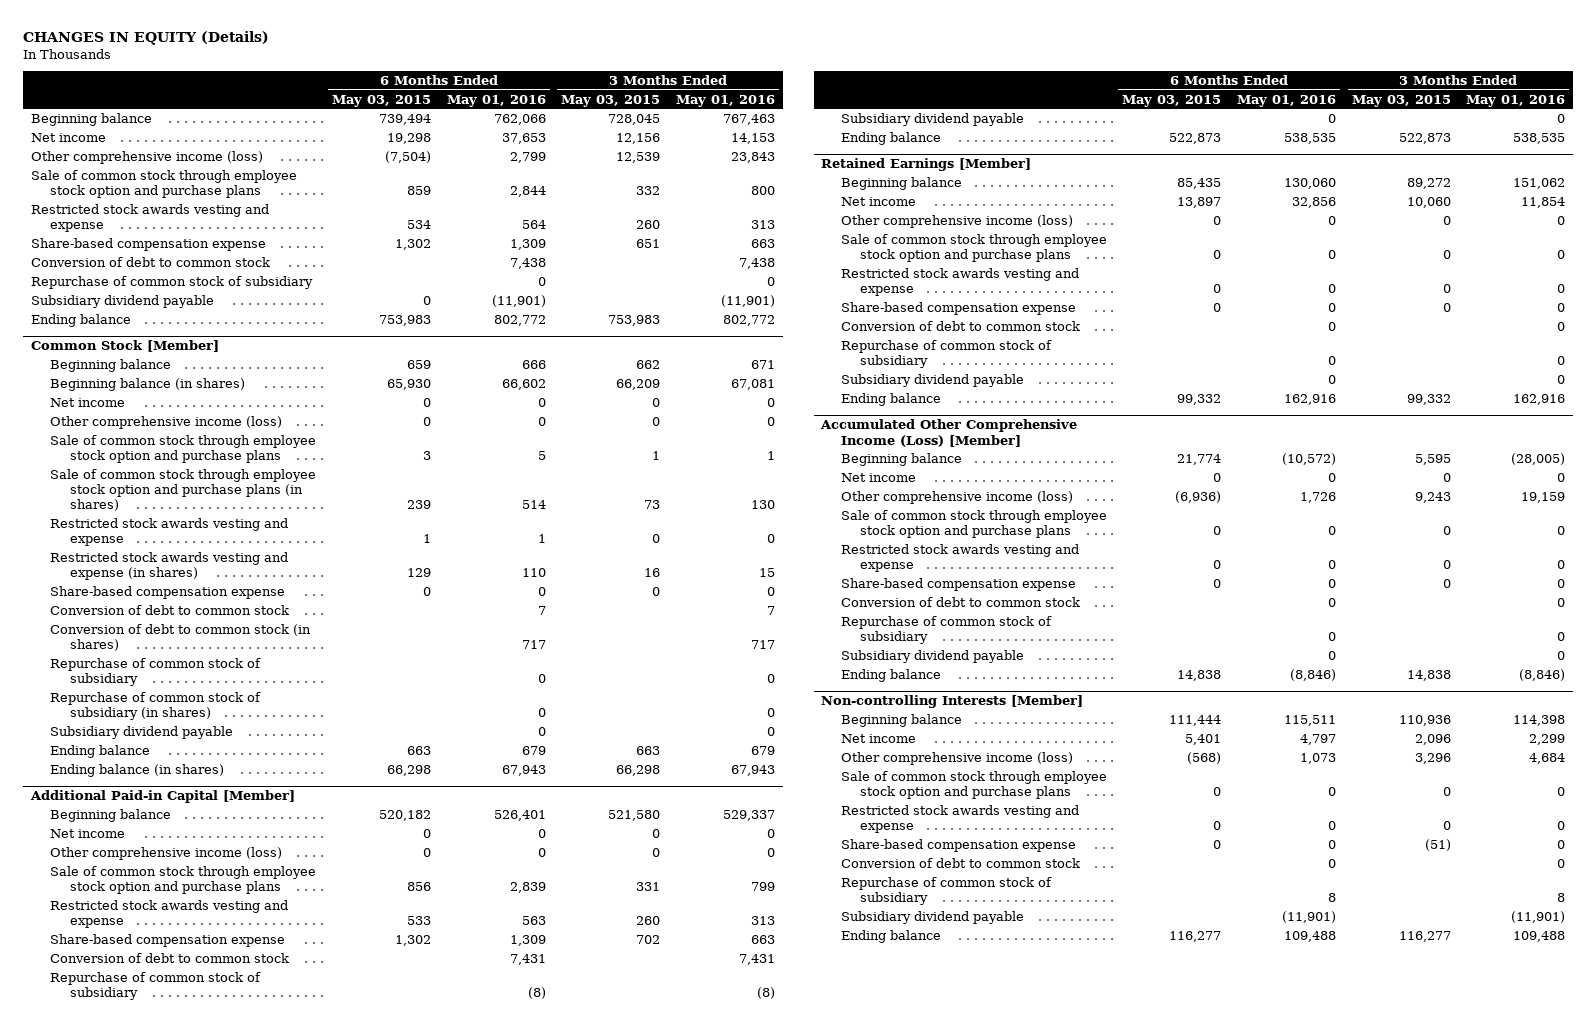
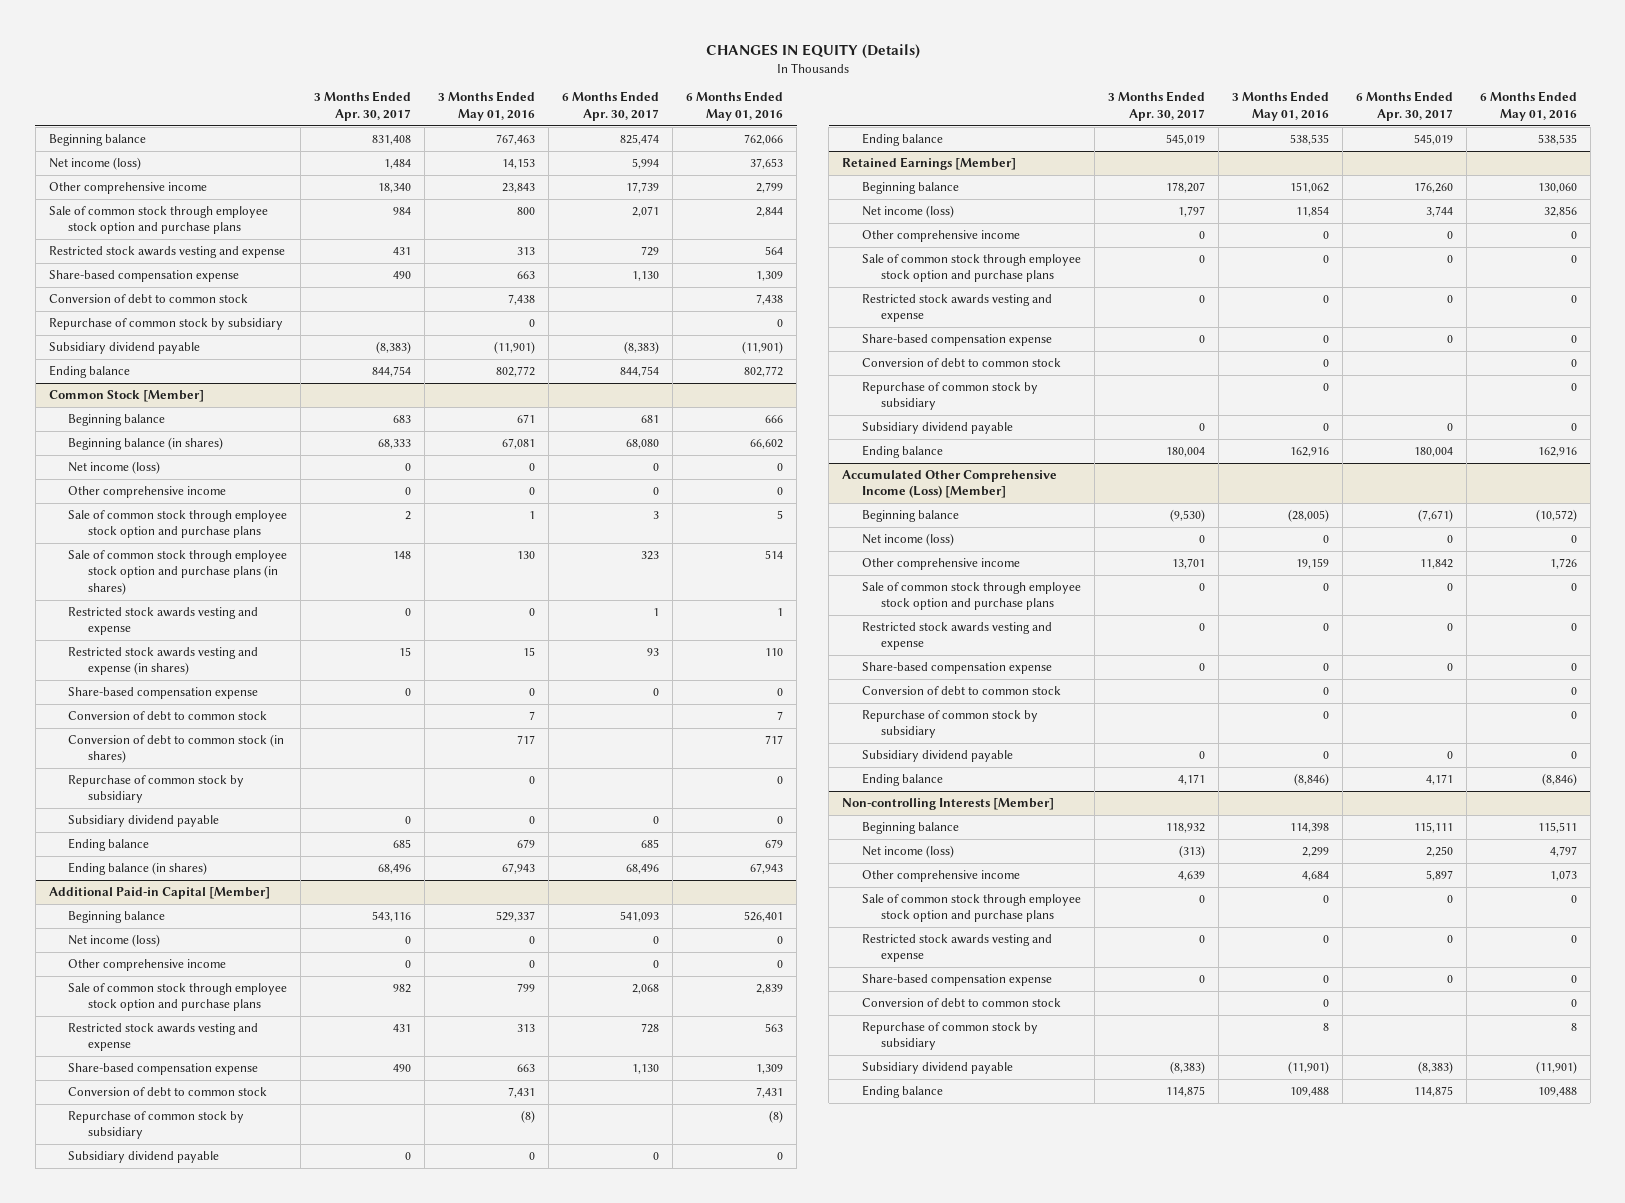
[332,94,432,107] May 03, 2015 -> none
[561,94,661,107] May 03, 2015 -> none
none -> [314,91,412,121] 3 Months Ended Apr. 30, 2017
none -> [562,91,660,121] 6 Months Ended Apr. 30, 2017
[31,132,107,142] Net income -> [48,157,141,171] Net income (loss)
[31,150,264,164] Other comprehensive income (loss) -> [48,182,207,195] Other comprehensive income
[31,275,314,289] Repurchase of common stock of subsidiary -> [48,318,283,331] Repurchase of common stock by subsidiary
[50,397,126,407] Net income -> [68,461,161,475] Net income (loss)
[50,415,283,429] Other comprehensive income (loss) -> [68,486,227,499] Other comprehensive income
[50,691,262,721] Repurchase of common stock of subsidiary (in shares) -> none
[50,657,262,687] Repurchase of common stock of subsidiary -> [68,775,245,804] Repurchase of common stock by subsidiary
[50,828,126,838] Net income -> [68,934,161,948] Net income (loss)
[50,846,283,860] Other comprehensive income (loss) -> [68,959,227,972] Other comprehensive income
[50,971,262,1001] Repurchase of common stock of subsidiary -> [68,1111,245,1140] Repurchase of common stock by subsidiary
[840,196,916,206] Net income -> [861,205,954,219] Net income (loss)
[840,214,1073,228] Other comprehensive income (loss) -> [861,230,1020,243] Other comprehensive income
[840,339,1052,369] Repurchase of common stock of subsidiary -> [861,382,1038,411] Repurchase of common stock by subsidiary
[840,472,916,482] Net income -> [861,533,954,547] Net income (loss)
[840,490,1073,504] Other comprehensive income (loss) -> [861,558,1020,571] Other comprehensive income
[840,615,1052,645] Repurchase of common stock of subsidiary -> [861,710,1038,739] Repurchase of common stock by subsidiary
[840,733,916,743] Net income -> [861,845,954,859] Net income (loss)
[840,751,1073,765] Other comprehensive income (loss) -> [861,870,1020,883] Other comprehensive income
[840,876,1052,906] Repurchase of common stock of subsidiary -> [861,1022,1038,1051] Repurchase of common stock by subsidiary

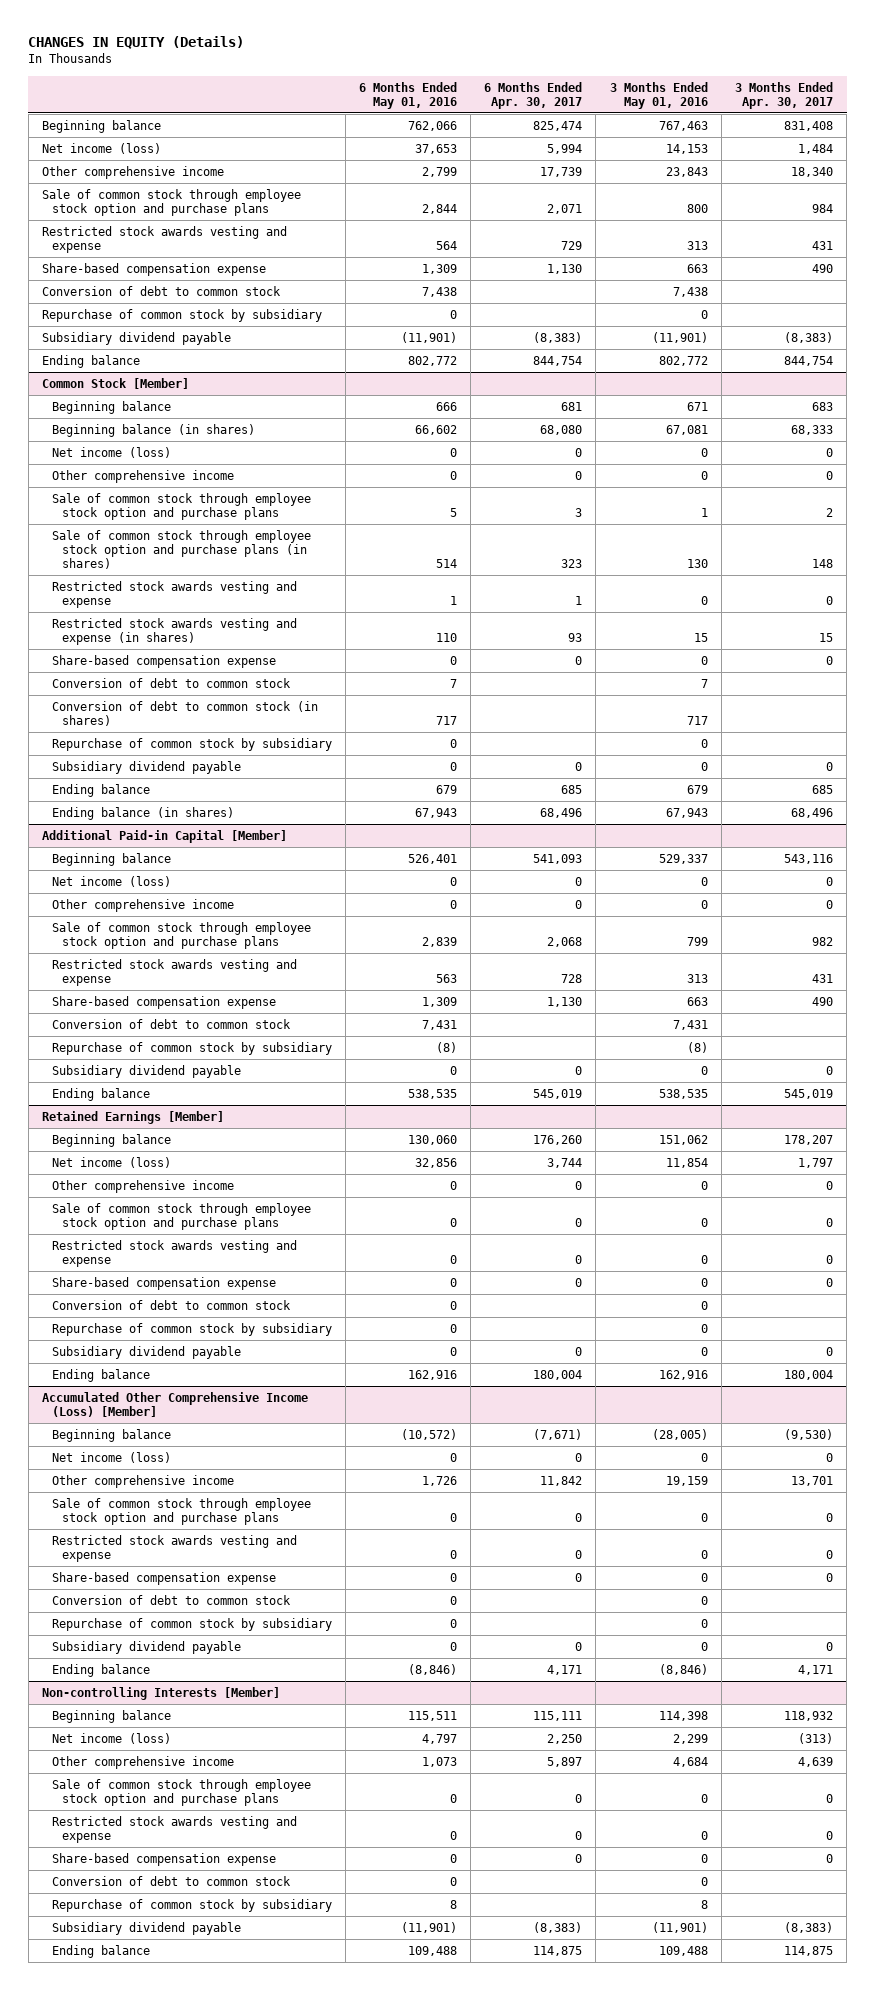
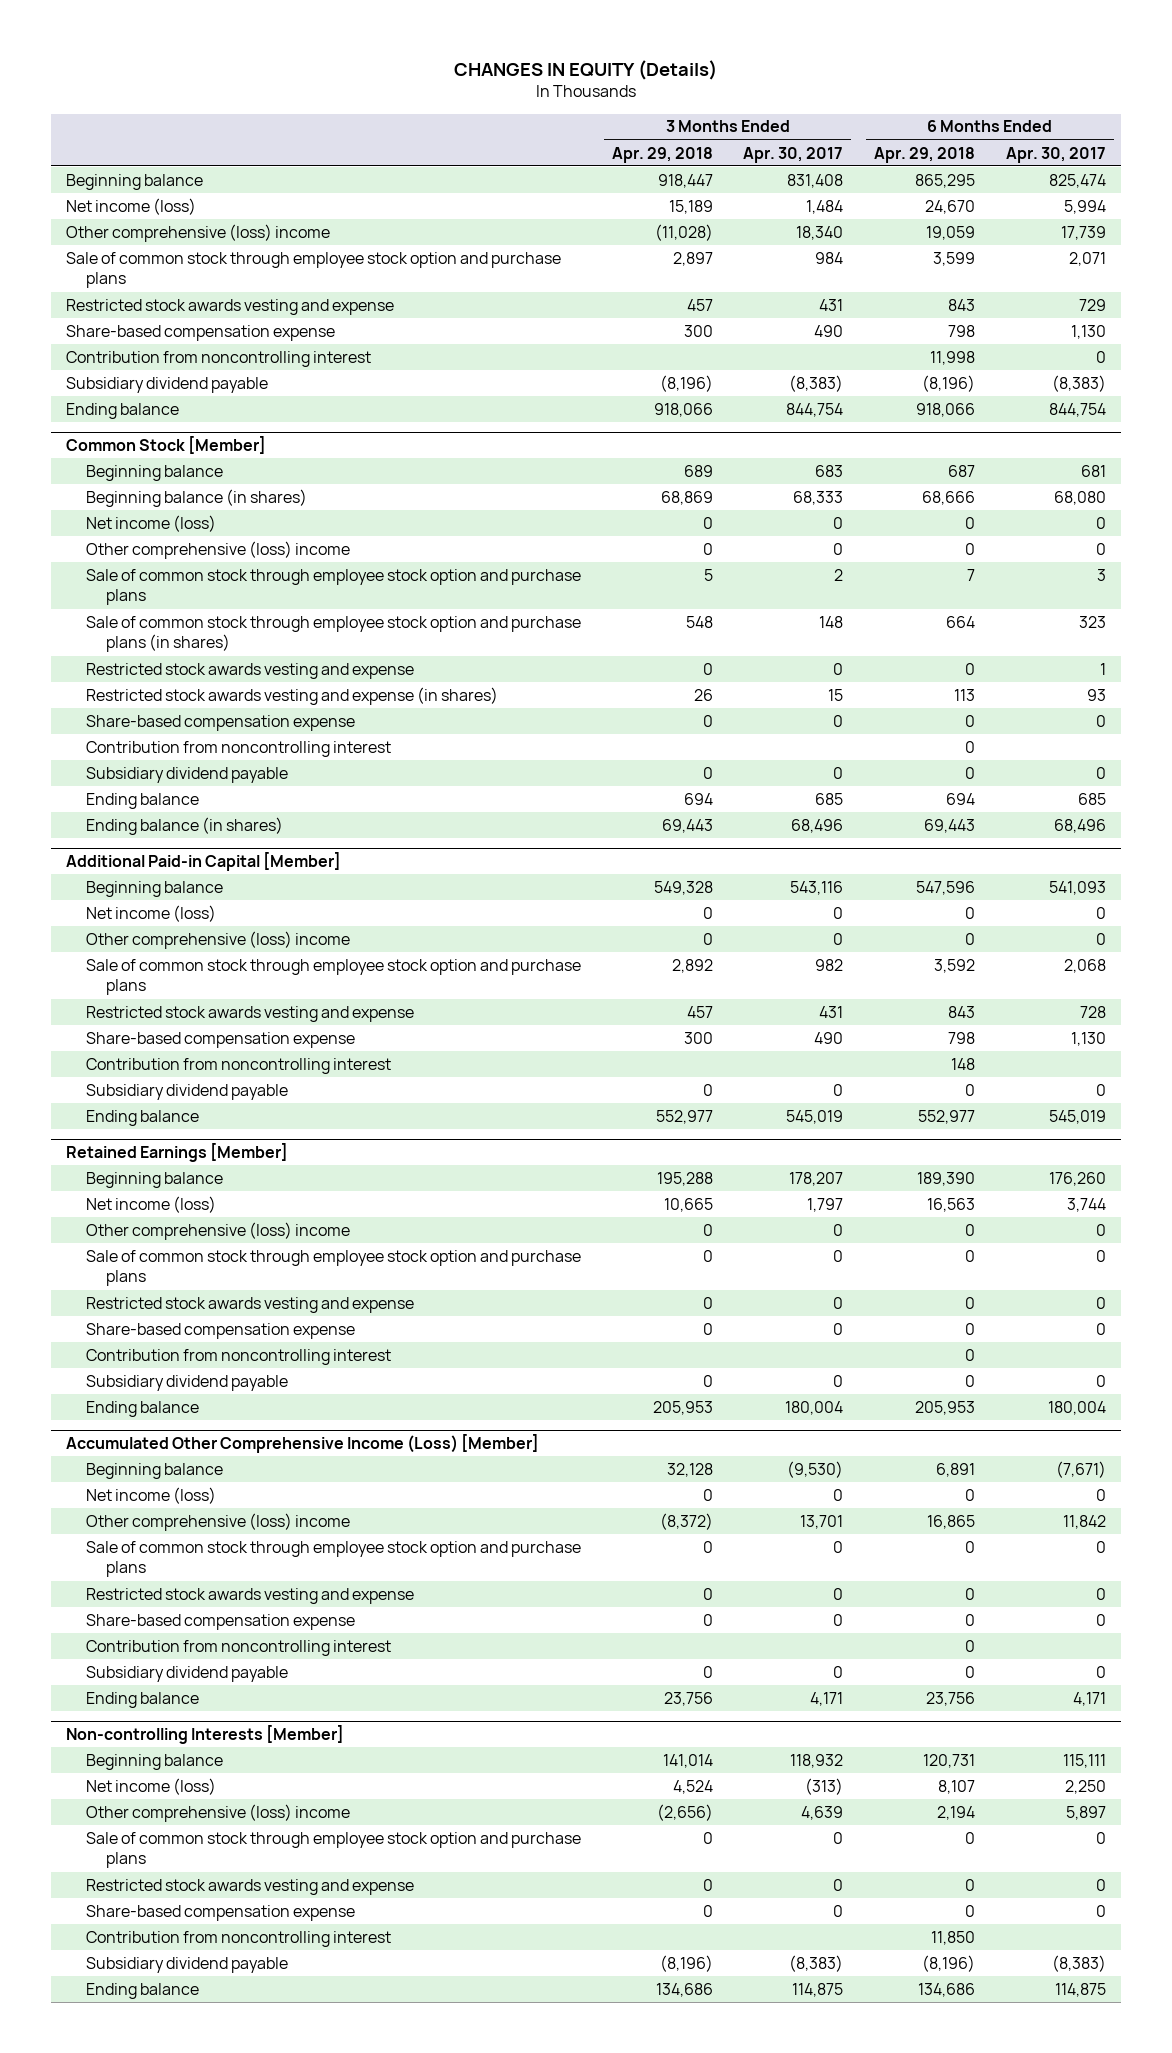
[359,81,458,109] 6 Months Ended May 01, 2016 -> none
[609,81,708,109] 3 Months Ended May 01, 2016 -> none
none -> [611,146,713,163] Apr. 29, 2018
none -> [874,146,976,163] Apr. 29, 2018
[41,165,224,179] Other comprehensive income -> [65,223,330,242] Other comprehensive (loss) income
[41,285,281,296] Conversion of debt to common stock -> none
[41,308,322,322] Repurchase of common stock by subsidiary -> none
none -> [65,350,371,367] Contribution from noncontrolling interest
[51,469,234,483] Other comprehensive income -> [85,540,350,559] Other comprehensive (loss) income
[51,677,291,688] Conversion of debt to common stock -> none
[51,700,318,727] Conversion of debt to common stock (in shares) -> none
[51,737,332,751] Repurchase of common stock by subsidiary -> none
none -> [85,740,391,757] Contribution from noncontrolling interest
[51,898,234,912] Other comprehensive income -> [85,930,350,949] Other comprehensive (loss) income
[51,1018,291,1029] Conversion of debt to common stock -> none
[51,1041,332,1055] Repurchase of common stock by subsidiary -> none
none -> [85,1057,391,1074] Contribution from noncontrolling interest
[51,1179,234,1193] Other comprehensive income -> [85,1221,350,1240] Other comprehensive (loss) income
[51,1299,291,1310] Conversion of debt to common stock -> none
[51,1322,332,1336] Repurchase of common stock by subsidiary -> none
none -> [85,1348,391,1365] Contribution from noncontrolling interest
[51,1474,234,1488] Other comprehensive income -> [85,1512,350,1531] Other comprehensive (loss) income
[51,1594,291,1605] Conversion of debt to common stock -> none
[51,1617,332,1631] Repurchase of common stock by subsidiary -> none
none -> [85,1639,391,1656] Contribution from noncontrolling interest
[51,1755,234,1769] Other comprehensive income -> [85,1803,350,1822] Other comprehensive (loss) income
[51,1875,291,1886] Conversion of debt to common stock -> none
[51,1898,332,1912] Repurchase of common stock by subsidiary -> none
none -> [85,1930,391,1947] Contribution from noncontrolling interest

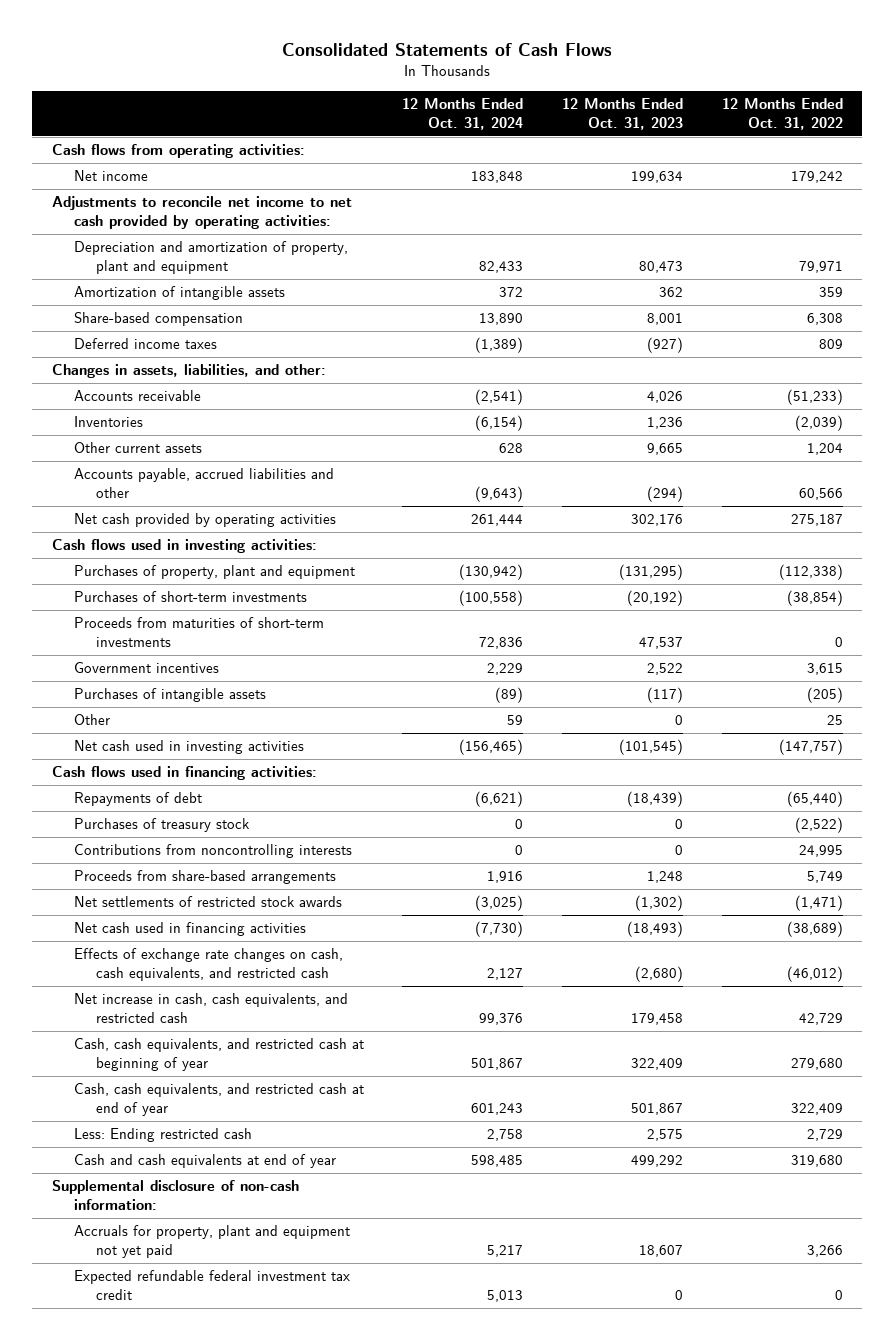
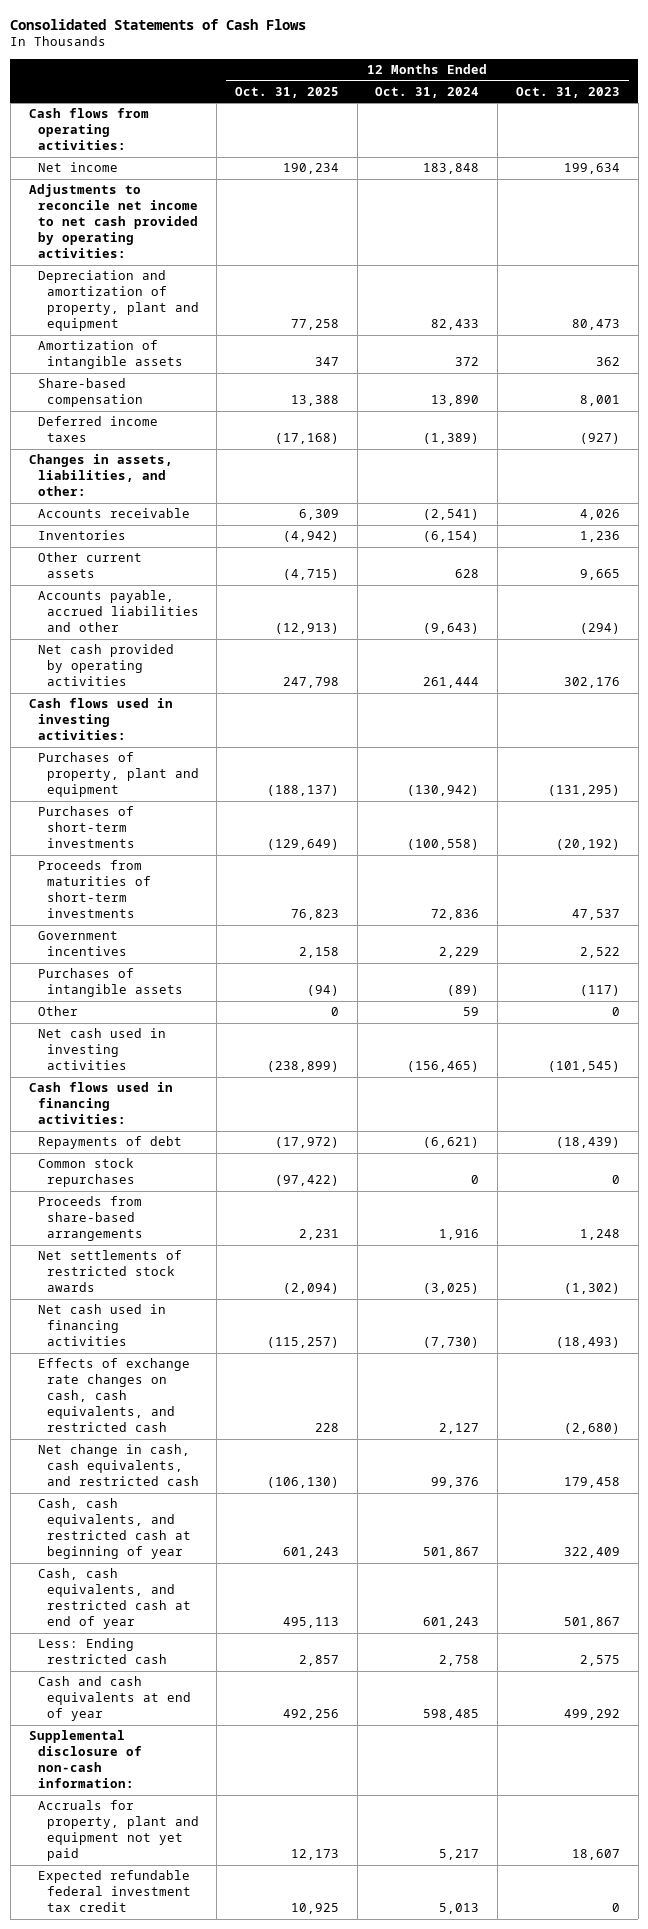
[721,98,843,131] 12 Months Ended Oct. 31, 2022 -> none
none -> [234,86,339,98] Oct. 31, 2025
[73,844,352,859] Contributions from noncontrolling interests -> none
[73,818,250,833] Purchases of treasury stock -> [37,1158,135,1188] Common stock repurchases
[73,993,348,1024] Net increase in cash, cash equivalents, and restricted cash -> [37,1444,199,1487] Net change in cash, cash equivalents, and restricted cash

